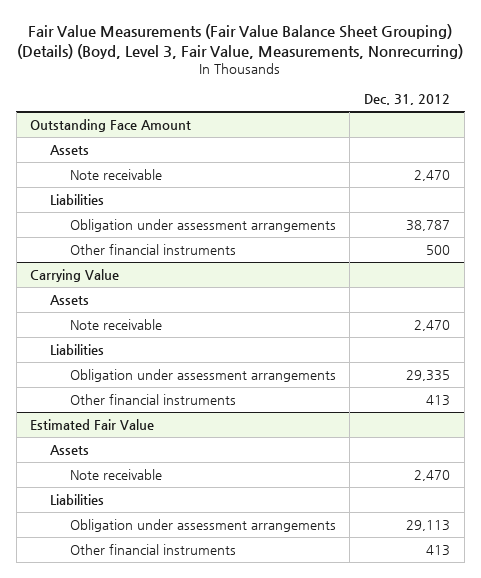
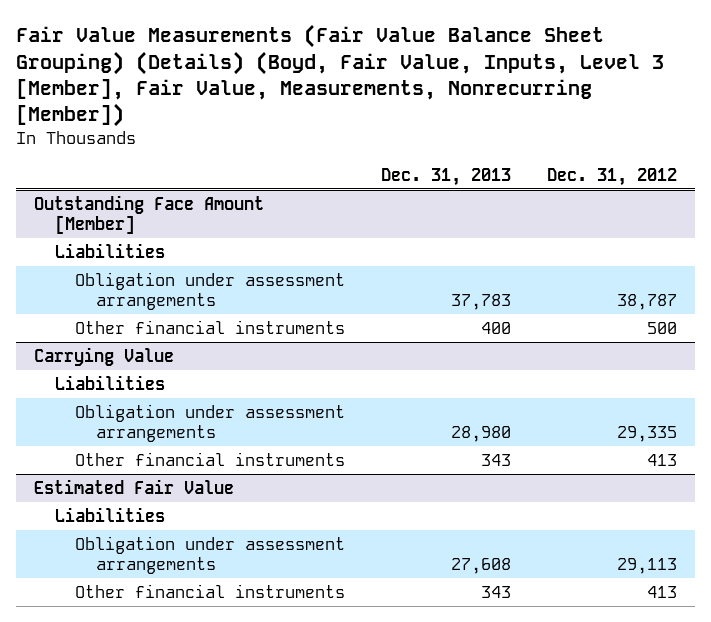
[17,24,464,59] Fair Value Measurements (Fair Value Balance Sheet Grouping) (Details) (Boyd, Level 3, Fair Value, Measurements, Nonrecurring) -> [16,24,665,128] Fair Value Measurements (Fair Value Balance Sheet Grouping) (Details) (Boyd, Fair Value, Inputs, Level 3 [Member], Fair Value, Measurements, Nonrecurring [Member])
none -> [381,167,512,186] Dec. 31, 2013
[50,145,90,156] Assets -> none
[69,169,162,181] Note receivable -> none
[30,119,192,133] Outstanding Face Amount -> [34,194,265,235] Outstanding Face Amount [Member]
[50,295,90,306] Assets -> none
[69,319,162,331] Note receivable -> none
[50,445,90,456] Assets -> none
[69,469,162,481] Note receivable -> none

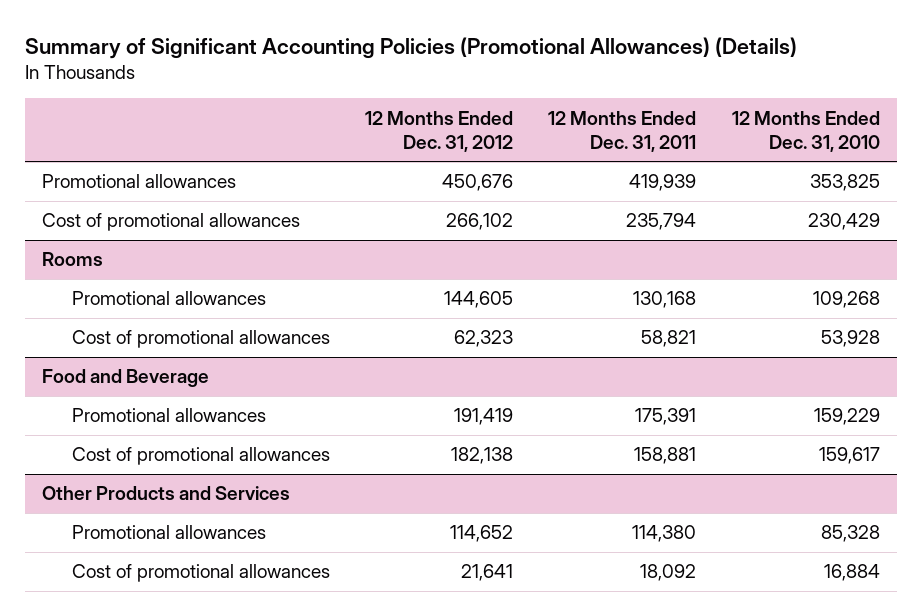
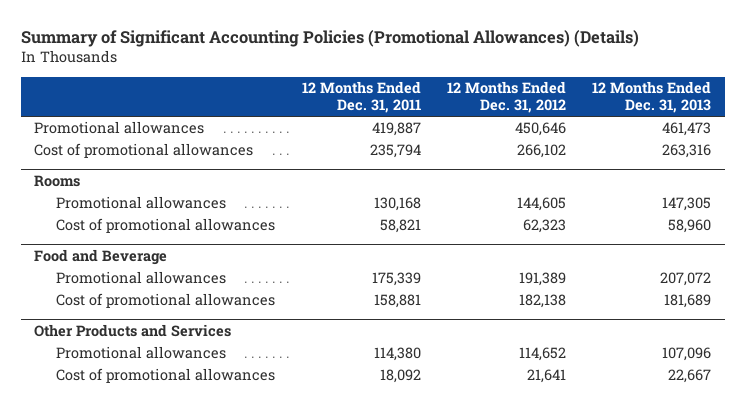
[731,110,880,152] 12 Months Ended Dec. 31, 2010 -> none
none -> [592,81,712,114] 12 Months Ended Dec. 31, 2013
[442,174,514,192] 450,676 -> [515,122,567,137] 450,646
[629,174,697,192] 419,939 -> [371,122,421,137] 419,887
[454,408,514,426] 191,419 -> [519,272,567,287] 191,389
[635,408,697,426] 175,391 -> [371,272,421,287] 175,339

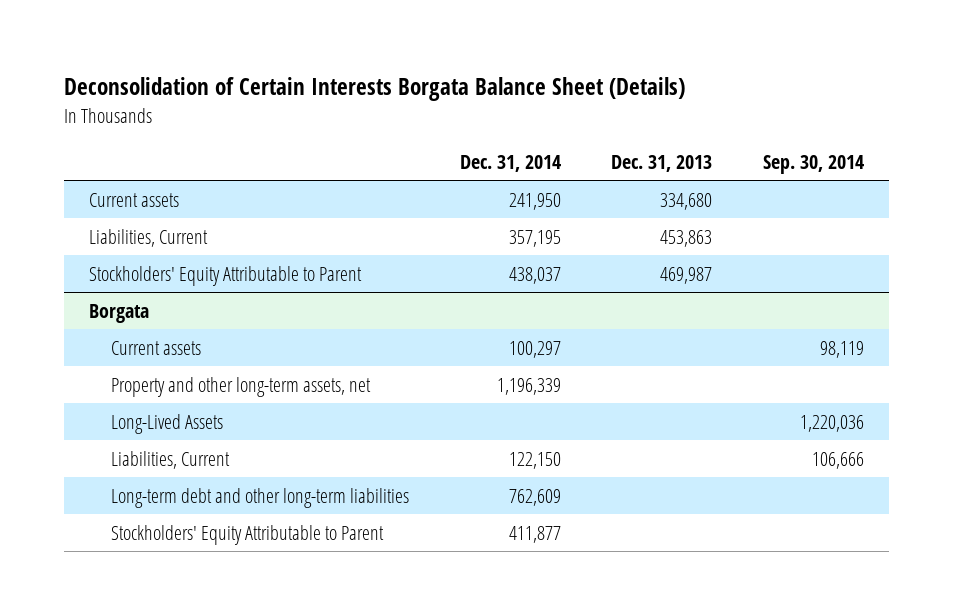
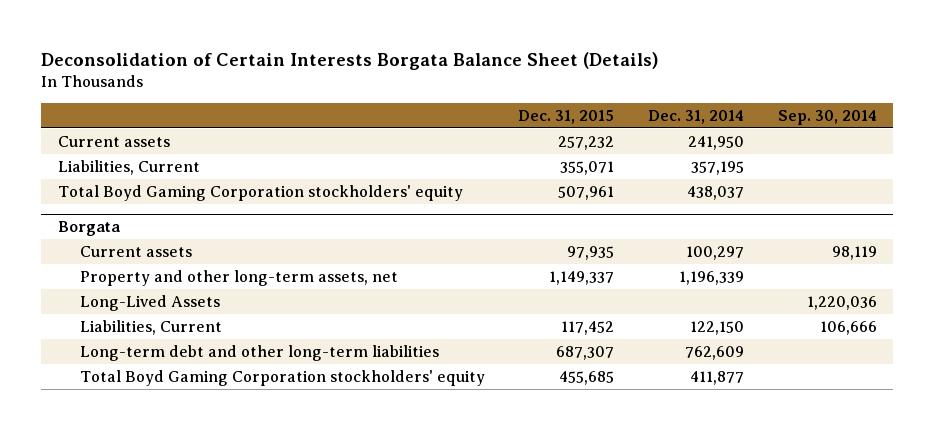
[611,154,713,172] Dec. 31, 2013 -> none
none -> [518,109,615,124] Dec. 31, 2015
[89,265,363,286] Stockholders' Equity Attributable to Parent -> [57,184,463,201] Total Boyd Gaming Corporation stockholders' equity
[110,524,384,545] Stockholders' Equity Attributable to Parent -> [79,369,485,386] Total Boyd Gaming Corporation stockholders' equity

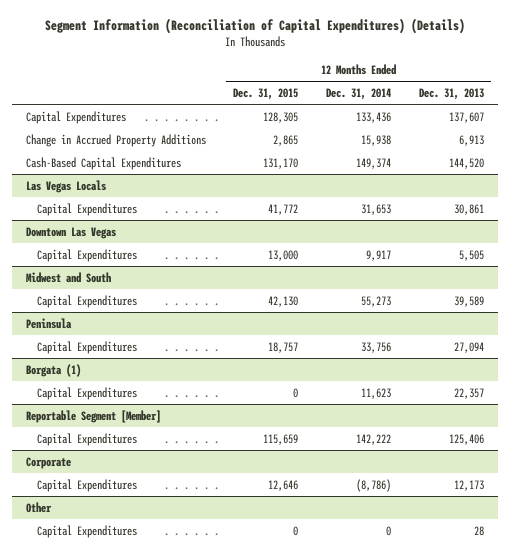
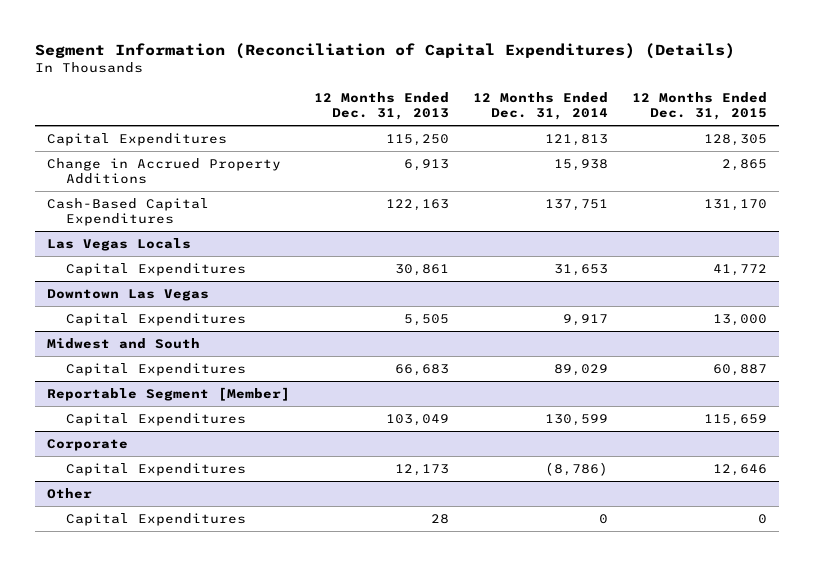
[356,111,392,123] 133,436 -> [545,133,609,146] 121,813
[449,111,485,123] 137,607 -> [386,133,450,146] 115,250
[356,157,392,169] 149,374 -> [545,198,609,211] 137,751
[449,157,485,169] 144,520 -> [386,198,450,211] 122,163
[25,317,72,329] Peninsula -> none
[36,340,137,354] Capital Expenditures -> none
[25,363,81,377] Borgata (1) -> none
[36,386,137,400] Capital Expenditures -> none
[268,295,299,307] 42,130 -> [713,363,768,376] 60,887
[361,295,392,307] 55,273 -> [554,363,609,376] 89,029
[454,295,485,307] 39,589 -> [395,363,450,376] 66,683
[356,433,392,445] 142,222 -> [545,413,609,426] 130,599
[449,433,485,445] 125,406 -> [386,413,450,426] 103,049

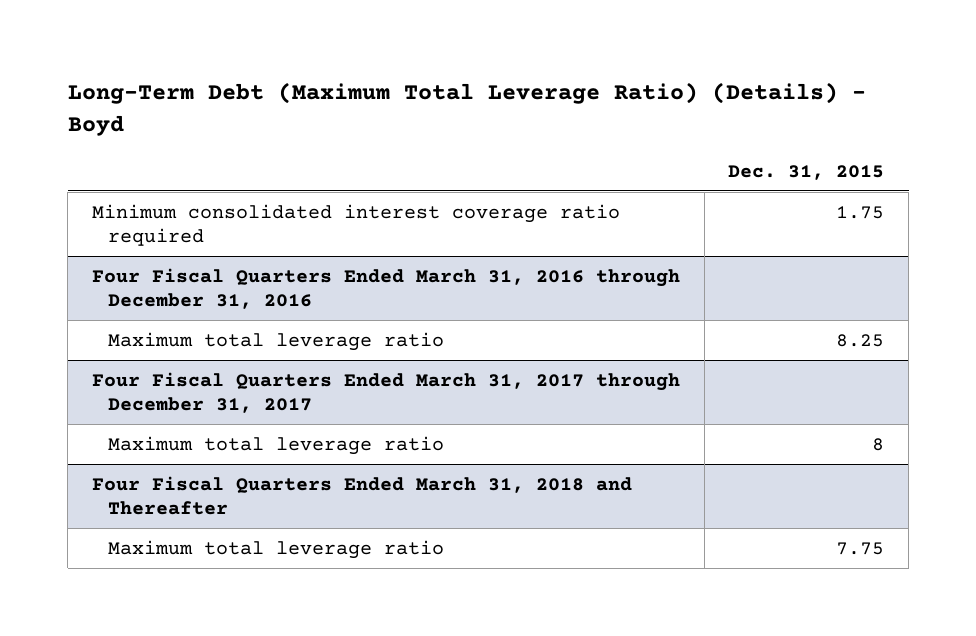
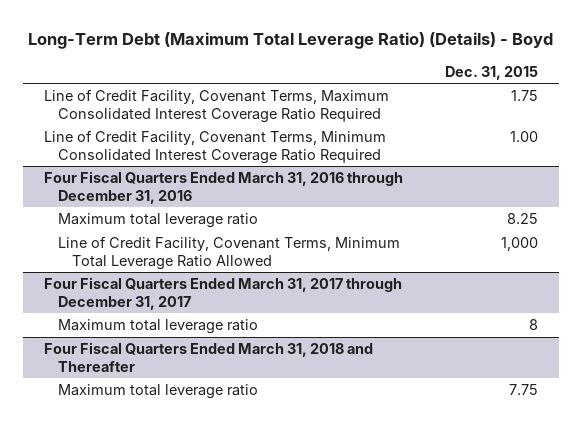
none -> [43,89,389,124] Line of Credit Facility, Covenant Terms, Maximum Consolidated Interest Coverage Ratio Required
[92,203,621,247] Minimum consolidated interest coverage ratio required -> [43,130,386,165] Line of Credit Facility, Covenant Terms, Minimum Consolidated Interest Coverage Ratio Required
[836,205,885,219] 1.75 -> [509,131,538,143] 1.00
none -> [57,236,400,271] Line of Credit Facility, Covenant Terms, Minimum Total Leverage Ratio Allowed

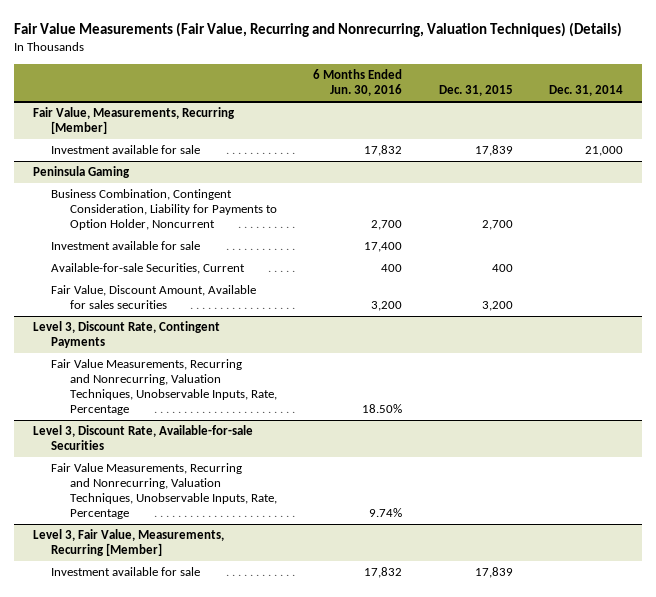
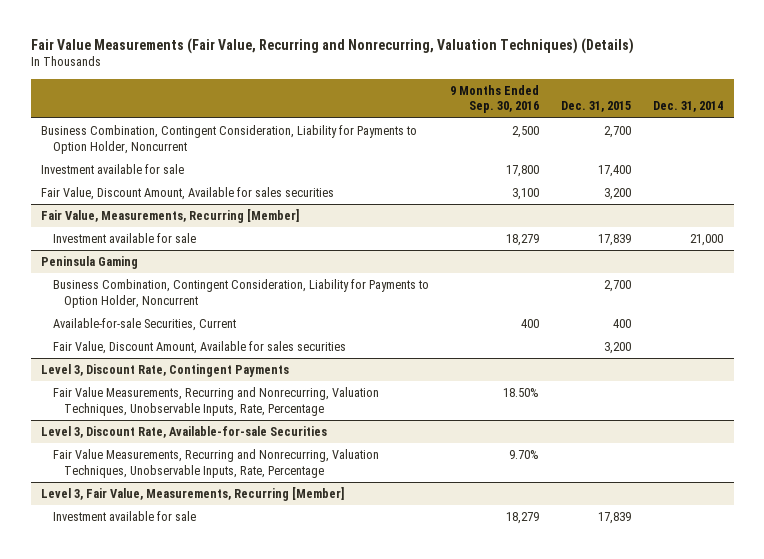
[313,69,403,97] 6 Months Ended Jun. 30, 2016 -> none
none -> [450,84,540,114] 9 Months Ended Sep. 30, 2016
none -> [41,125,418,154] Business Combination, Contingent Consideration, Liability for Payments to Option Holder, Noncurrent
none -> [41,164,185,175] Investment available for sale
none -> [41,187,335,201] Fair Value, Discount Amount, Available for sales securities
[51,241,201,251] Investment available for sale -> none

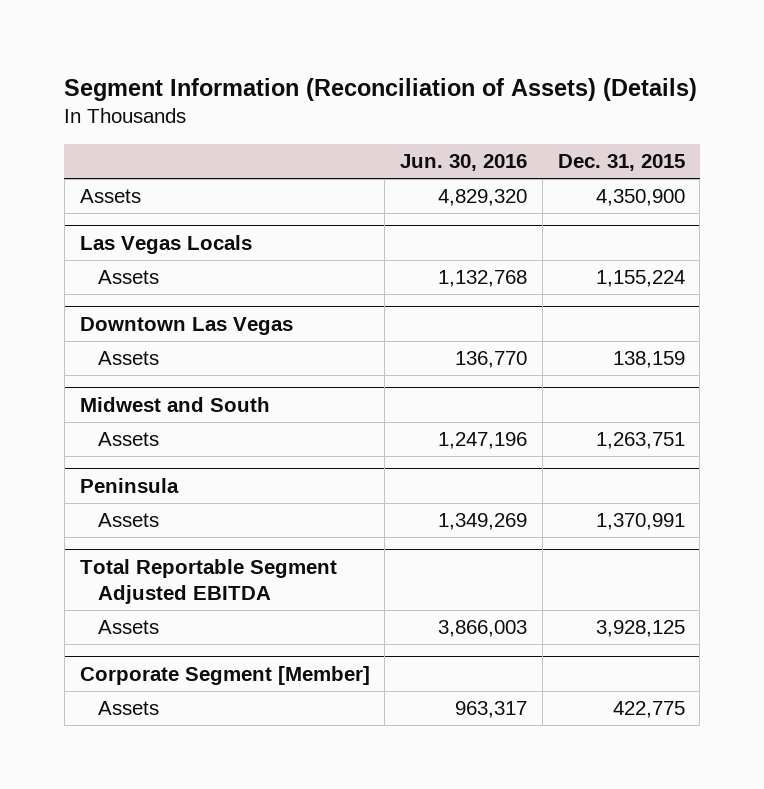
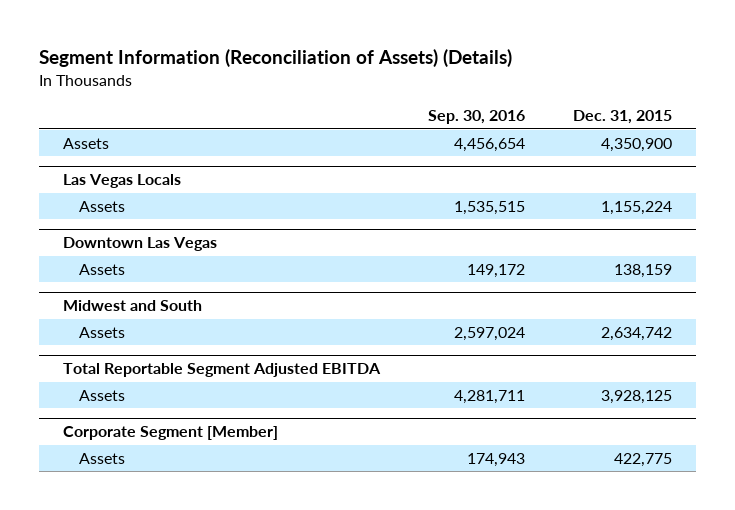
[400,153,528,171] Jun. 30, 2016 -> none
none -> [428,110,526,125] Sep. 30, 2016
[79,478,179,494] Peninsula -> none
[97,513,159,528] Assets -> none
[595,432,685,450] 1,263,751 -> [600,326,672,341] 2,634,742

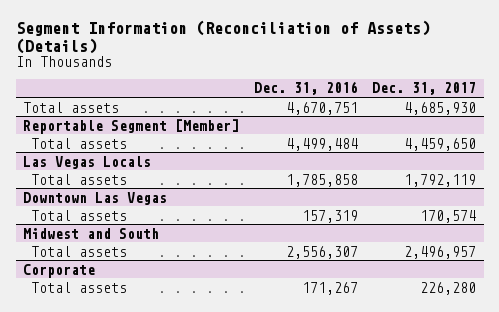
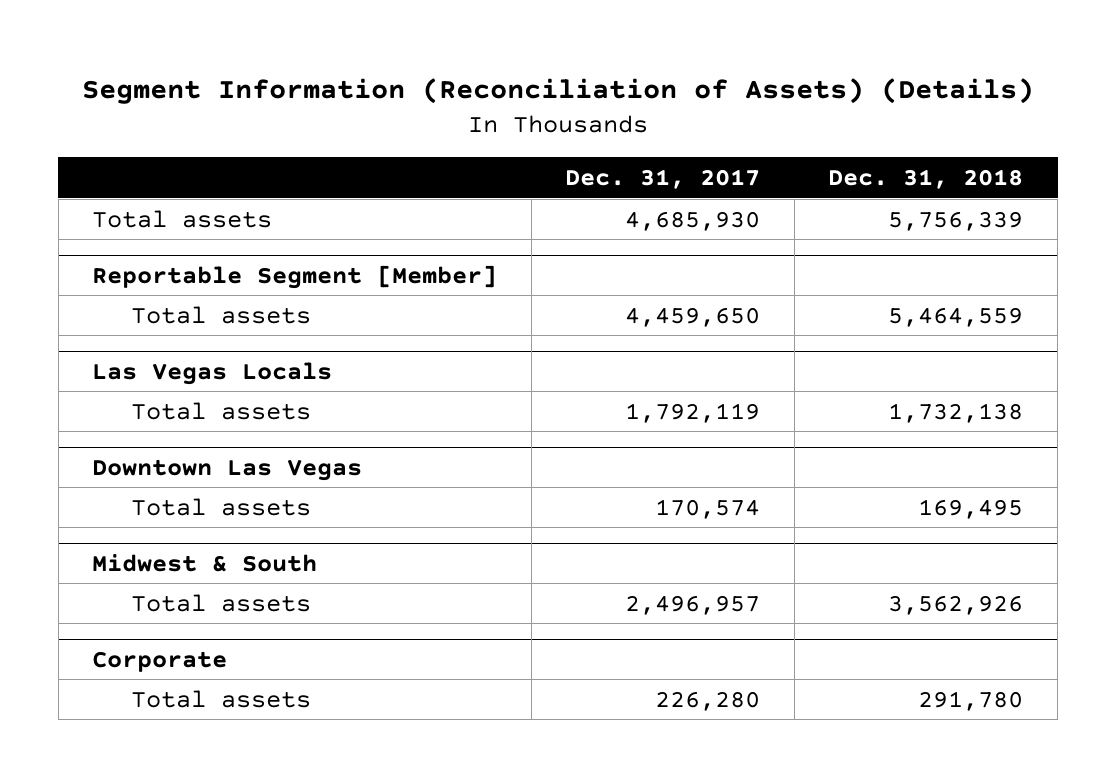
[253,81,358,96] Dec. 31, 2016 -> none
none -> [828,168,1024,189] Dec. 31, 2018
[23,227,160,239] Midwest and South -> [92,553,318,572] Midwest & South

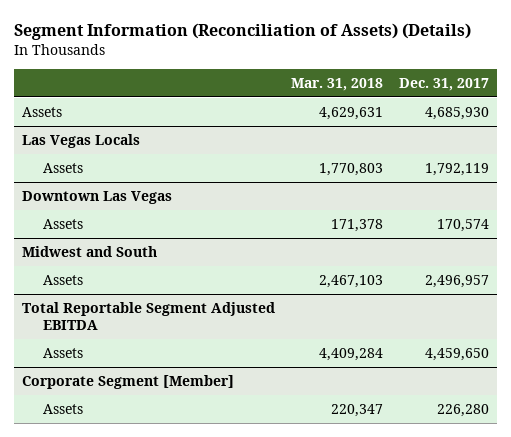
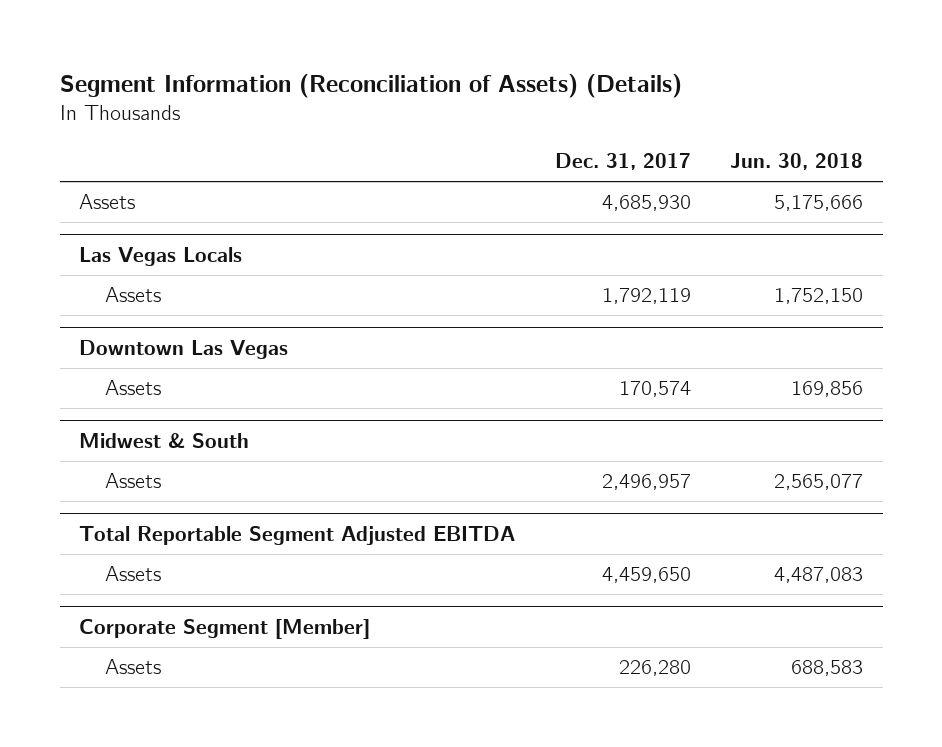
[291,77,384,91] Mar. 31, 2018 -> none
none -> [730,153,864,171] Jun. 30, 2018
[22,245,158,257] Midwest and South -> [79,432,250,449] Midwest & South

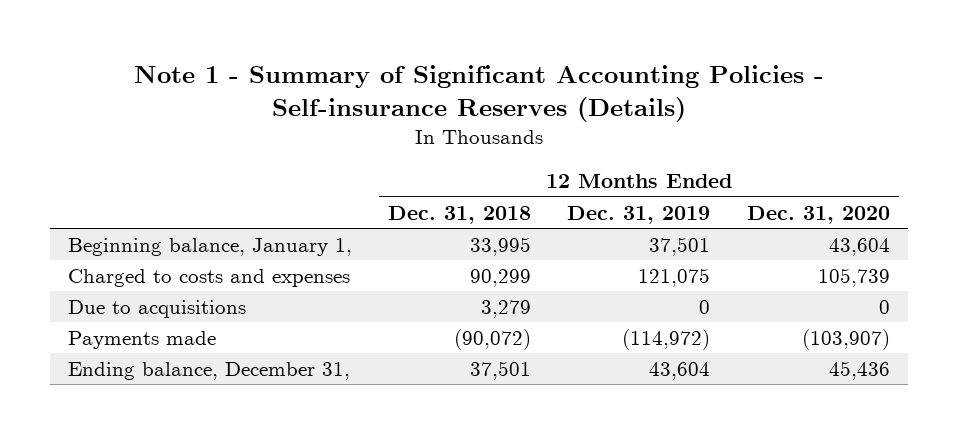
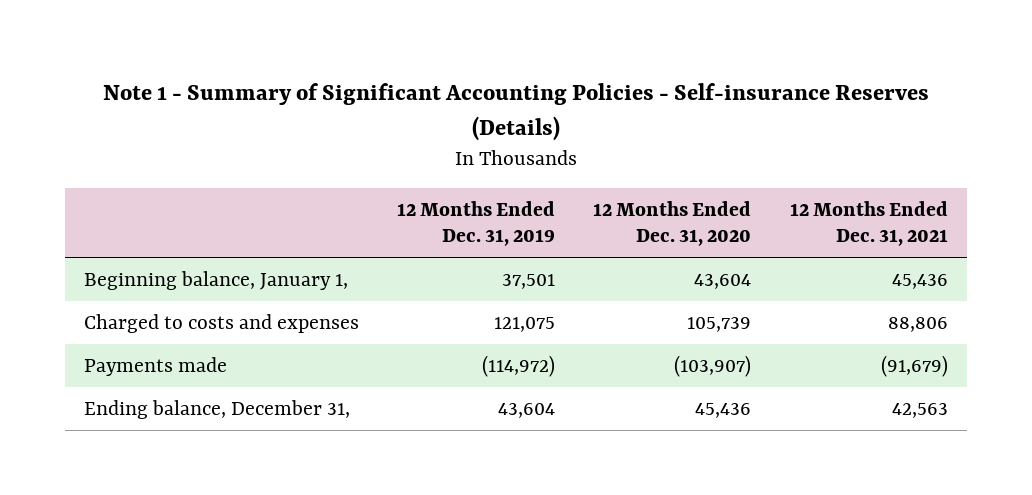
[388,205,532,224] Dec. 31, 2018 -> none
none -> [789,200,948,247] 12 Months Ended Dec. 31, 2021
[67,300,246,319] Due to acquisitions -> none

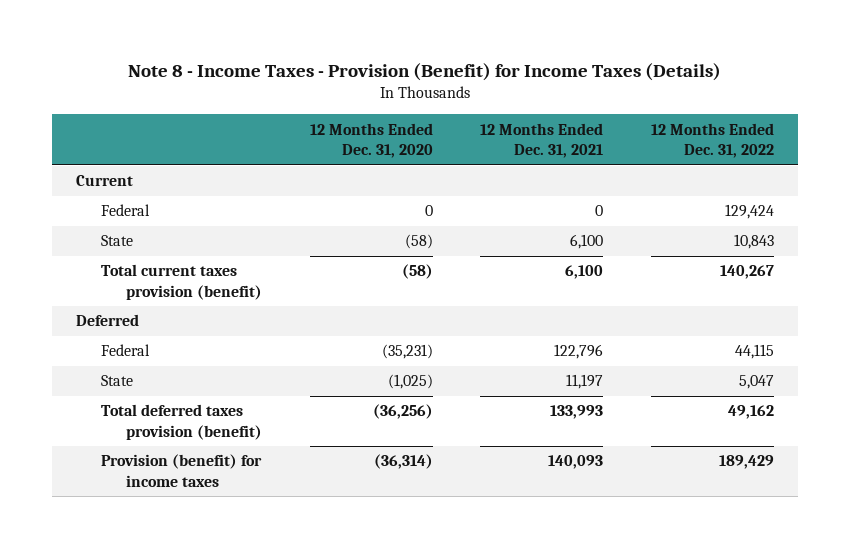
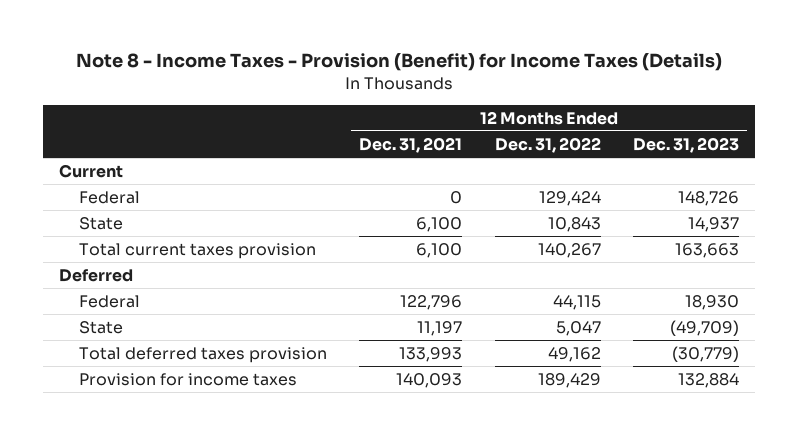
[309,122,433,158] 12 Months Ended Dec. 31, 2020 -> none
none -> [632,136,739,153] Dec. 31, 2023
[101,264,263,300] Total current taxes provision (benefit) -> [79,242,317,259] Total current taxes provision
[101,404,263,440] Total deferred taxes provision (benefit) -> [79,346,328,363] Total deferred taxes provision
[101,454,263,487] Provision (benefit) for income taxes -> [79,372,298,386] Provision for income taxes

